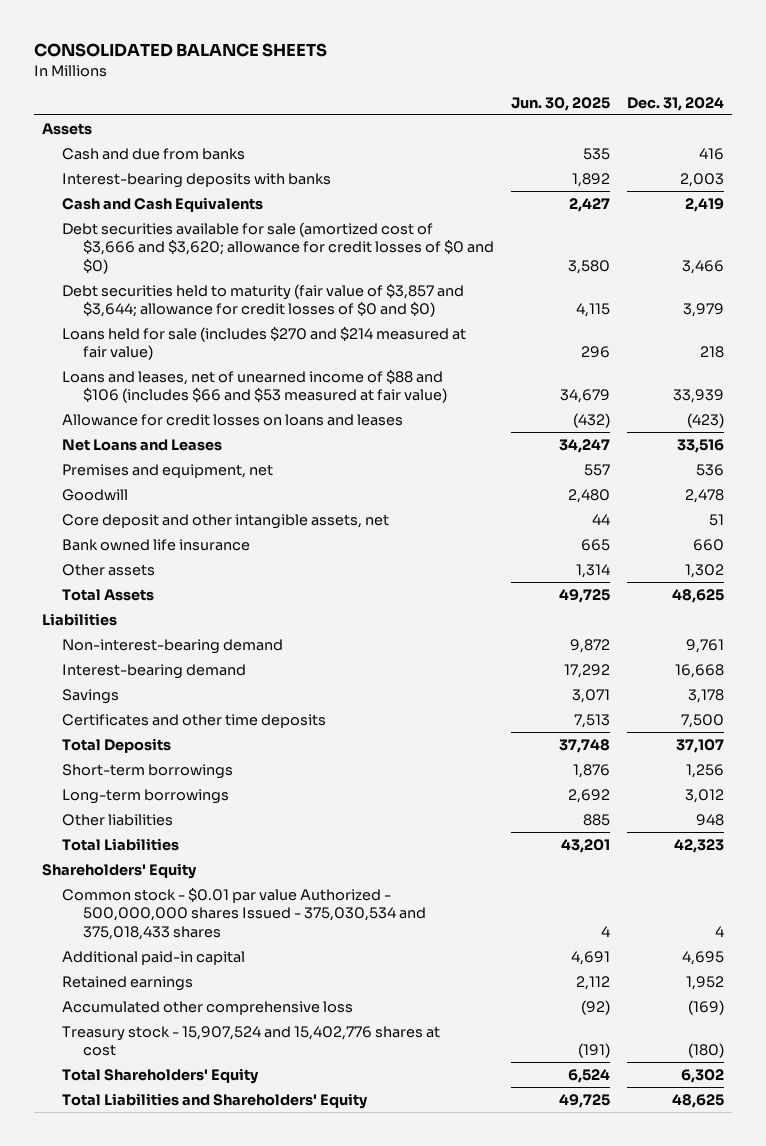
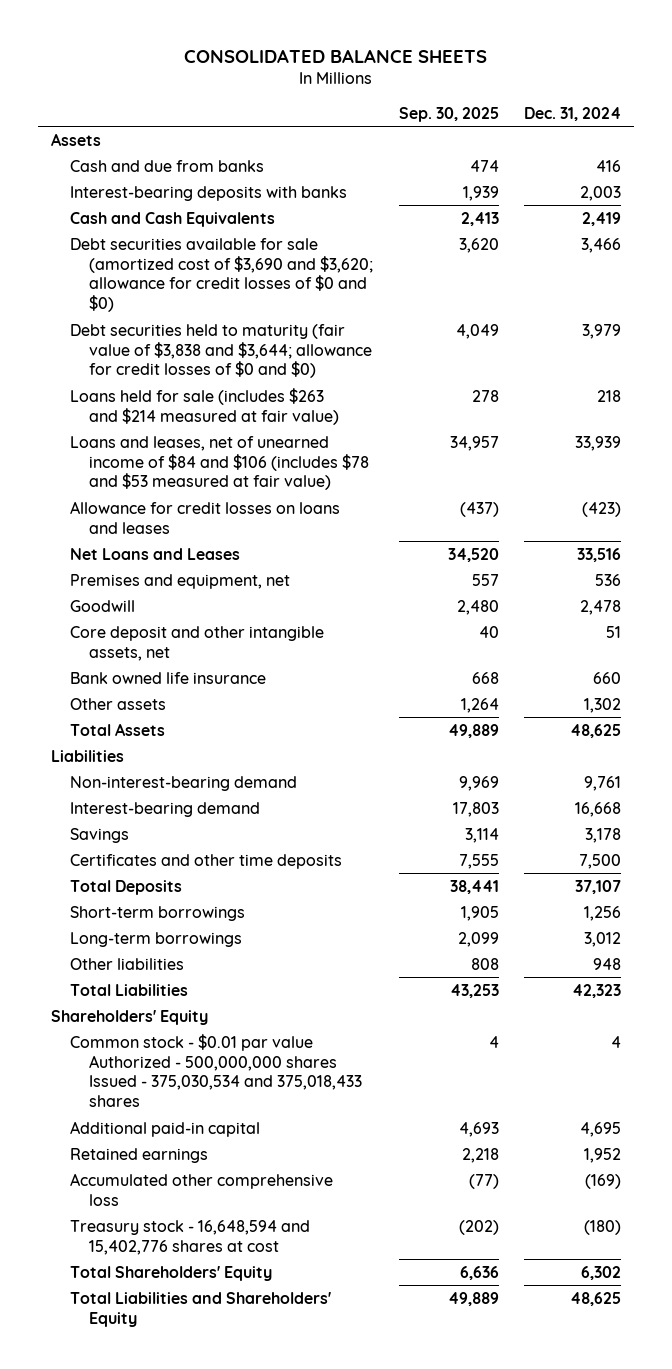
[510,96,610,111] Jun. 30, 2025 -> none
none -> [398,107,499,123] Sep. 30, 2025
[62,221,494,274] Debt securities available for sale (amortized cost of $3,666 and $3,620; allowance for credit losses of $0 and $0) -> [69,237,373,313] Debt securities available for sale (amortized cost of $3,690 and $3,620; allowance for credit losses of $0 and $0)
[62,283,465,318] Debt securities held to maturity (fair value of $3,857 and $3,644; allowance for credit losses of $0 and $0) -> [69,323,372,379] Debt securities held to maturity (fair value of $3,838 and $3,644; allowance for credit losses of $0 and $0)
[62,326,467,361] Loans held for sale (includes $270 and $214 measured at fair value) -> [69,387,339,425] Loans held for sale (includes $263 and $214 measured at fair value)
[62,369,447,404] Loans and leases, net of unearned income of $88 and $106 (includes $66 and $53 measured at fair value) -> [69,435,369,491] Loans and leases, net of unearned income of $84 and $106 (includes $78 and $53 measured at fair value)
[62,1025,441,1057] Treasury stock - 15,907,524 and 15,402,776 shares at cost -> [69,1219,310,1255] Treasury stock - 16,648,594 and 15,402,776 shares at cost

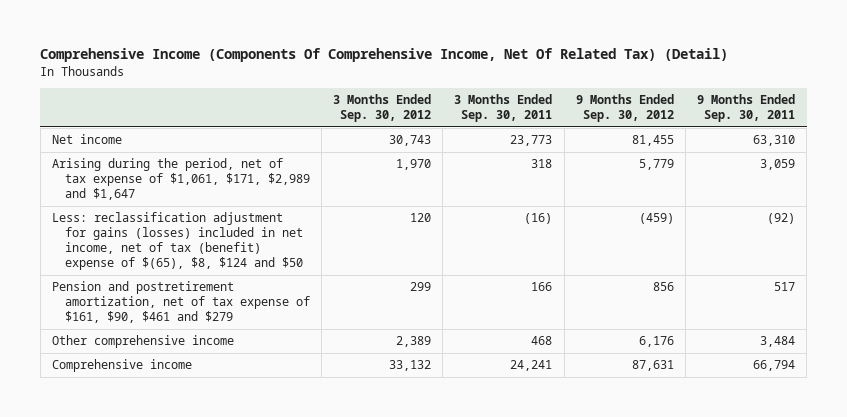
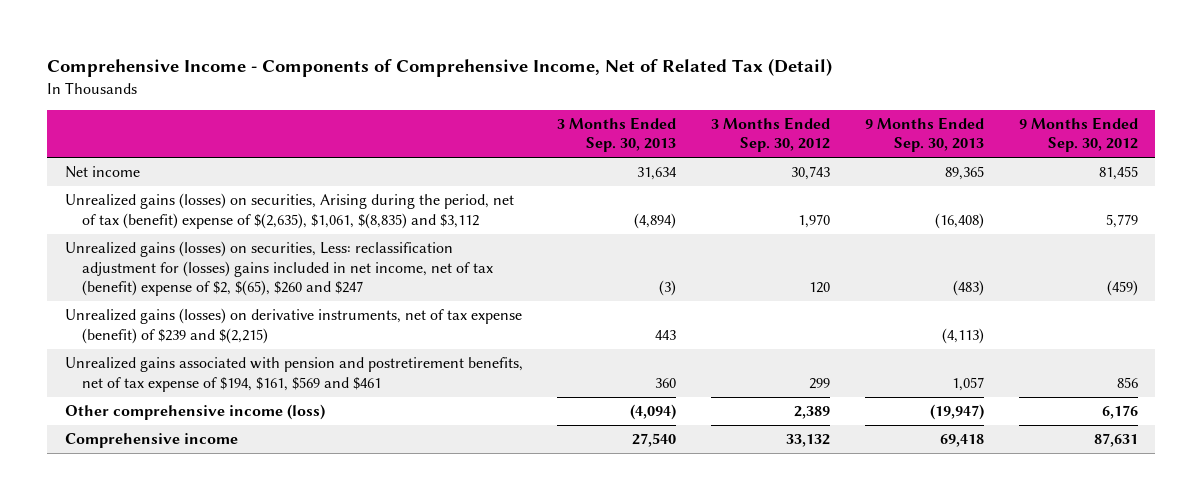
[40,48,729,63] Comprehensive Income (Components Of Comprehensive Income, Net Of Related Tax) (Detail) -> [47,58,833,78] Comprehensive Income - Components of Comprehensive Income, Net of Related Tax (Detail)
[454,94,553,123] 3 Months Ended Sep. 30, 2011 -> none
[697,94,796,123] 9 Months Ended Sep. 30, 2011 -> none
none -> [557,117,677,153] 3 Months Ended Sep. 30, 2013
none -> [865,117,985,153] 9 Months Ended Sep. 30, 2013
[51,158,310,201] Arising during the period, net of tax expense of $1,061, $171, $2,989 and $1,647 -> [64,193,514,229] Unrealized gains (losses) on securities, Arising during the period, net of tax (benefit) expense of $(2,635), $1,061, $(8,835) and $3,112
[51,212,303,271] Less: reclassification adjustment for gains (losses) included in net income, net of tax (benefit) expense of $(65), $8, $124 and $50 -> [64,241,493,296] Unrealized gains (losses) on securities, Less: reclassification adjustment for (losses) gains included in net income, net of tax (benefit) expense of $2, $(65), $260 and $247
none -> [64,308,522,344] Unrealized gains (losses) on derivative instruments, net of tax expense (benefit) of $239 and $(2,215)
[51,281,310,324] Pension and postretirement amortization, net of tax expense of $161, $90, $461 and $279 -> [64,357,523,392] Unrealized gains associated with pension and postretirement benefits, net of tax expense of $194, $161, $569 and $461
[51,335,234,349] Other comprehensive income -> [64,404,325,421] Other comprehensive income (loss)

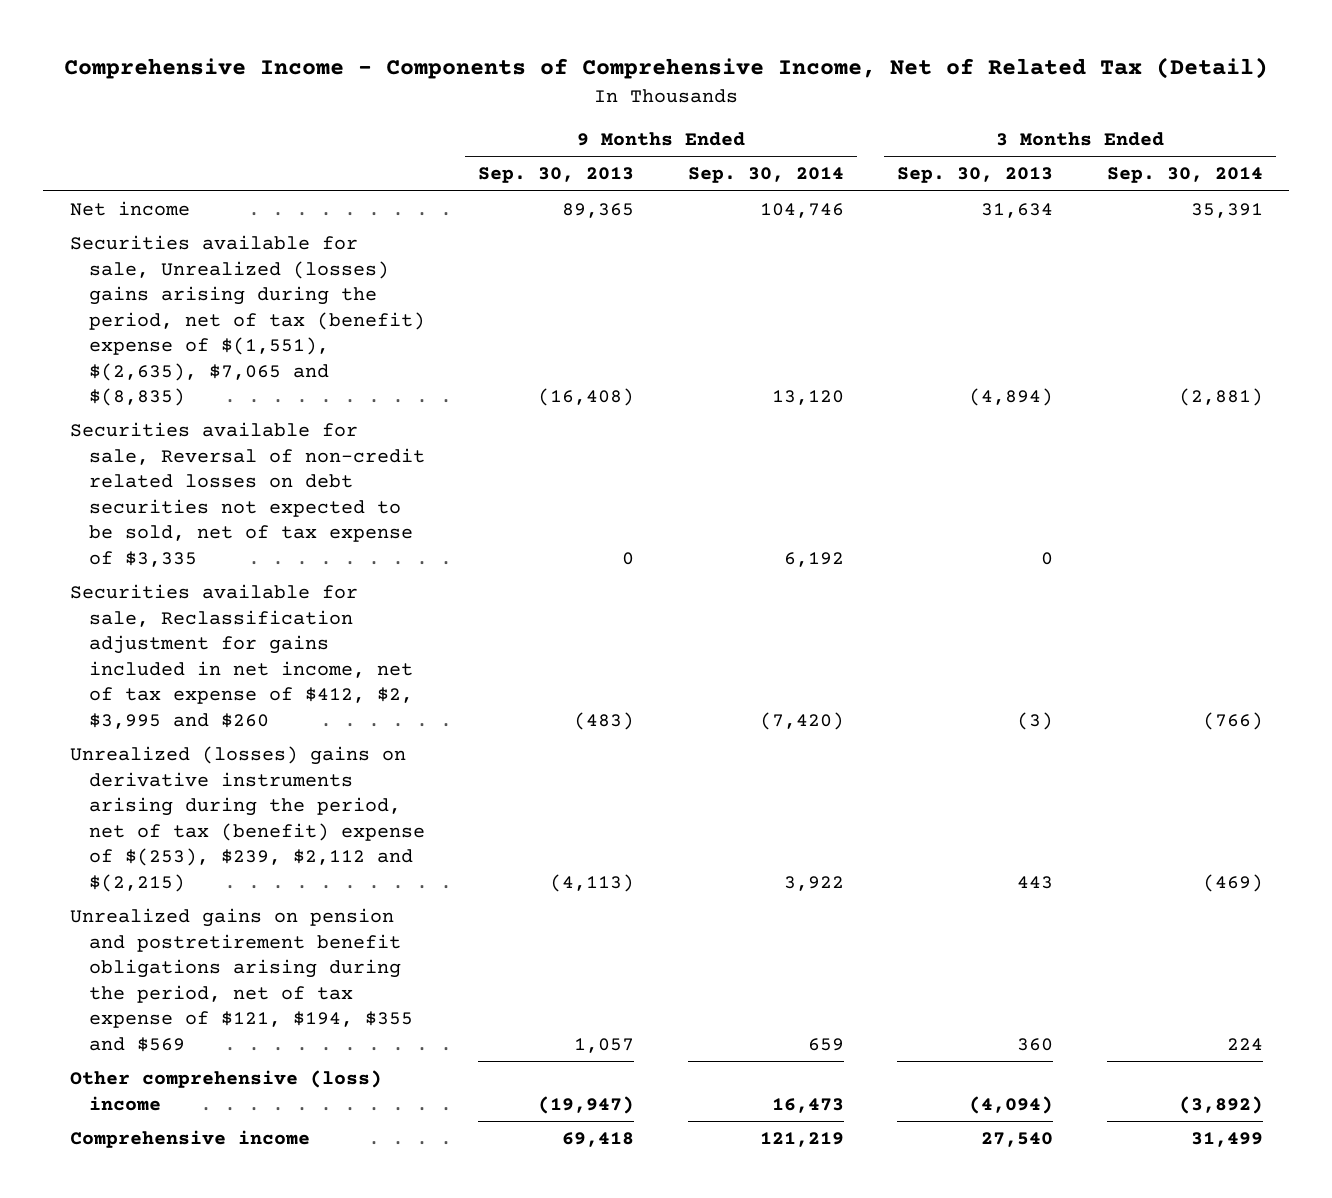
[711,117,831,153] 3 Months Ended Sep. 30, 2012 -> none
[1018,117,1138,153] 9 Months Ended Sep. 30, 2012 -> none
none -> [687,167,844,184] Sep. 30, 2014
none -> [1106,167,1263,184] Sep. 30, 2014
[64,193,514,229] Unrealized gains (losses) on securities, Arising during the period, net of tax (benefit) expense of $(2,635), $1,061, $(8,835) and $3,112 -> [69,235,425,407] Securities available for sale, Unrealized (losses) gains arising during the period, net of tax (benefit) expense of $(1,551), $(2,635), $7,065 and $(8,835)
none -> [69,422,425,567] Securities available for sale, Reversal of non-credit related losses on debt securities not expected to be sold, net of tax expense of $3,335
[64,241,493,296] Unrealized gains (losses) on securities, Less: reclassification adjustment for (losses) gains included in net income, net of tax (benefit) expense of $2, $(65), $260 and $247 -> [69,584,413,729] Securities available for sale, Reclassification adjustment for gains included in net income, net of tax expense of $412, $2, $3,995 and $260
[64,308,522,344] Unrealized gains (losses) on derivative instruments, net of tax expense (benefit) of $239 and $(2,215) -> [69,746,425,892] Unrealized (losses) gains on derivative instruments arising during the period, net of tax (benefit) expense of $(253), $239, $2,112 and $(2,215)
[64,357,523,392] Unrealized gains associated with pension and postretirement benefits, net of tax expense of $194, $161, $569 and $461 -> [69,908,413,1052] Unrealized gains on pension and postretirement benefit obligations arising during the period, net of tax expense of $121, $194, $355 and $569
[64,404,325,421] Other comprehensive income (loss) -> [69,1070,382,1111] Other comprehensive (loss) income

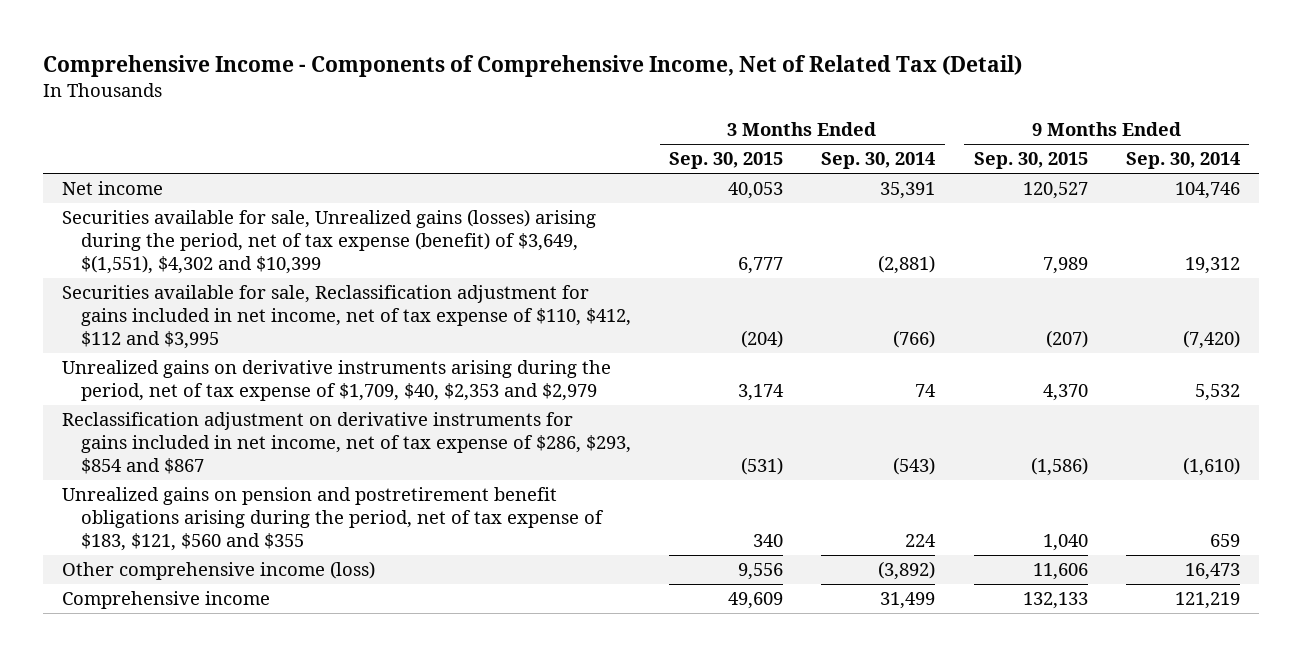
[478,167,635,184] Sep. 30, 2013 -> none
[897,167,1054,184] Sep. 30, 2013 -> none
none -> [669,152,784,170] Sep. 30, 2015
none -> [973,152,1088,170] Sep. 30, 2015
[69,422,425,567] Securities available for sale, Reversal of non-credit related losses on debt securities not expected to be sold, net of tax expense of $3,335 -> none
[69,235,425,407] Securities available for sale, Unrealized (losses) gains arising during the period, net of tax (benefit) expense of $(1,551), $(2,635), $7,065 and $(8,835) -> [62,209,597,275] Securities available for sale, Unrealized gains (losses) arising during the period, net of tax expense (benefit) of $3,649, $(1,551), $4,302 and $10,399
[771,390,844,406] 13,120 -> [1184,257,1240,275] 19,312
[69,584,413,729] Securities available for sale, Reclassification adjustment for gains included in net income, net of tax expense of $412, $2, $3,995 and $260 -> [62,285,632,350] Securities available for sale, Reclassification adjustment for gains included in net income, net of tax expense of $110, $412, $112 and $3,995
[69,746,425,892] Unrealized (losses) gains on derivative instruments arising during the period, net of tax (benefit) expense of $(253), $239, $2,112 and $(2,215) -> [62,360,612,402] Unrealized gains on derivative instruments arising during the period, net of tax expense of $1,709, $40, $2,353 and $2,979
[783,875,844,891] 3,922 -> [1194,384,1240,402] 5,532
[1202,873,1263,892] (469) -> [915,384,937,398] 74
none -> [62,412,632,475] Reclassification adjustment on derivative instruments for gains included in net income, net of tax expense of $286, $293, $854 and $867
[69,908,413,1052] Unrealized gains on pension and postretirement benefit obligations arising during the period, net of tax expense of $121, $194, $355 and $569 -> [62,487,605,552] Unrealized gains on pension and postretirement benefit obligations arising during the period, net of tax expense of $183, $121, $560 and $355
[69,1070,382,1111] Other comprehensive (loss) income -> [62,561,376,581] Other comprehensive income (loss)

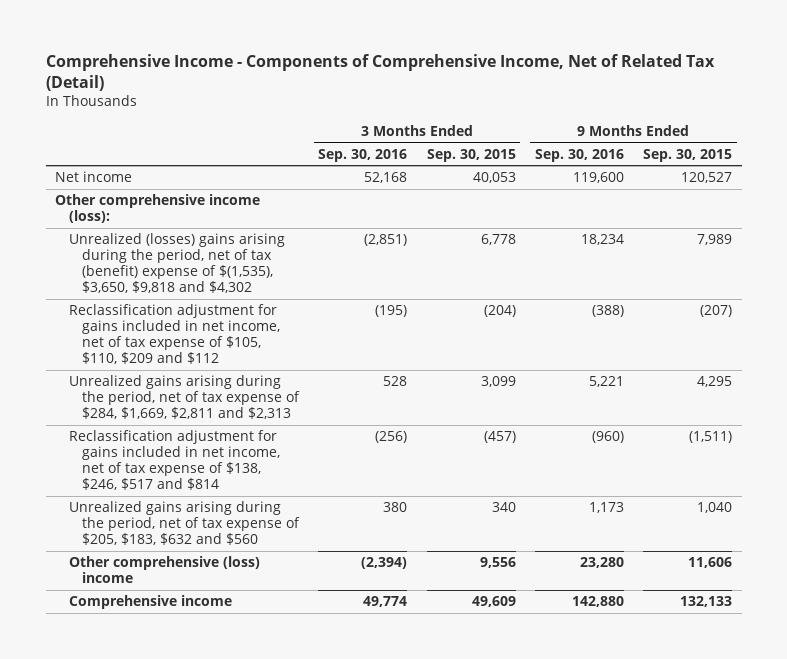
[821,152,936,170] Sep. 30, 2014 -> none
[1125,152,1240,170] Sep. 30, 2014 -> none
none -> [318,148,408,162] Sep. 30, 2016
none -> [534,148,624,162] Sep. 30, 2016
none -> [55,194,261,224] Other comprehensive income (loss):
[62,209,597,275] Securities available for sale, Unrealized gains (losses) arising during the period, net of tax expense (benefit) of $3,649, $(1,551), $4,302 and $10,399 -> [68,233,285,294] Unrealized (losses) gains arising during the period, net of tax (benefit) expense of $(1,535), $3,650, $9,818 and $4,302
[738,257,784,275] 6,777 -> [480,234,516,246] 6,778
[62,285,632,350] Securities available for sale, Reclassification adjustment for gains included in net income, net of tax expense of $110, $412, $112 and $3,995 -> [68,304,281,365] Reclassification adjustment for gains included in net income, net of tax expense of $105, $110, $209 and $112
[62,360,612,402] Unrealized gains on derivative instruments arising during the period, net of tax expense of $1,709, $40, $2,353 and $2,979 -> [68,375,301,420] Unrealized gains arising during the period, net of tax expense of $284, $1,669, $2,811 and $2,313
[738,384,785,402] 3,174 -> [480,376,516,388] 3,099
[1042,384,1088,402] 4,370 -> [696,376,732,388] 4,295
[62,412,632,475] Reclassification adjustment on derivative instruments for gains included in net income, net of tax expense of $286, $293, $854 and $867 -> [68,430,281,491] Reclassification adjustment for gains included in net income, net of tax expense of $138, $246, $517 and $814
[741,457,784,476] (531) -> [483,431,516,444] (457)
[1030,457,1088,477] (1,586) -> [688,431,732,444] (1,511)
[62,487,605,552] Unrealized gains on pension and postretirement benefit obligations arising during the period, net of tax expense of $183, $121, $560 and $355 -> [68,501,301,546] Unrealized gains arising during the period, net of tax expense of $205, $183, $632 and $560
[62,561,376,581] Other comprehensive income (loss) -> [68,556,260,584] Other comprehensive (loss) income

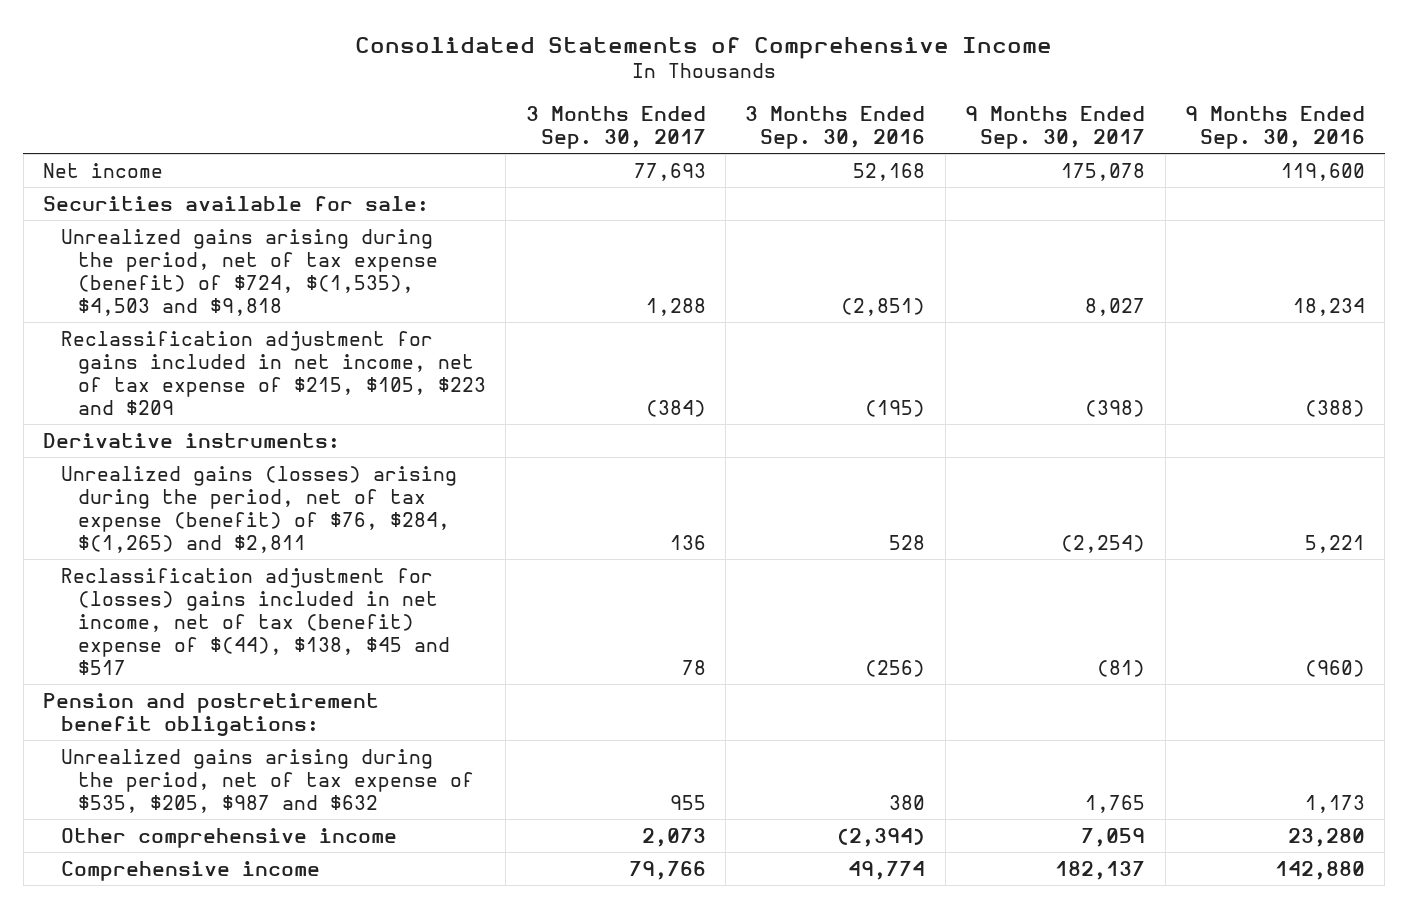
[45,53,715,91] Comprehensive Income - Components of Comprehensive Income, Net of Related Tax (Detail) -> [355,36,1053,59] Consolidated Statements of Comprehensive Income
[426,148,516,162] Sep. 30, 2015 -> none
[642,148,732,162] Sep. 30, 2015 -> none
none -> [525,105,706,149] 3 Months Ended Sep. 30, 2017
none -> [965,105,1146,149] 9 Months Ended Sep. 30, 2017
[55,194,261,224] Other comprehensive income (loss): -> none
none -> [43,195,430,211] Securities available for sale:
[68,233,285,294] Unrealized (losses) gains arising during the period, net of tax (benefit) expense of $(1,535), $3,650, $9,818 and $4,302 -> [60,228,438,317] Unrealized gains arising during the period, net of tax expense (benefit) of $724, $(1,535), $4,503 and $9,818
[68,304,281,365] Reclassification adjustment for gains included in net income, net of tax expense of $105, $110, $209 and $112 -> [60,330,486,416] Reclassification adjustment for gains included in net income, net of tax expense of $215, $105, $223 and $209
none -> [43,432,341,448] Derivative instruments:
[68,375,301,420] Unrealized gains arising during the period, net of tax expense of $284, $1,669, $2,811 and $2,313 -> [60,465,457,554] Unrealized gains (losses) arising during the period, net of tax expense (benefit) of $76, $284, $(1,265) and $2,811
[68,430,281,491] Reclassification adjustment for gains included in net income, net of tax expense of $138, $246, $517 and $814 -> [60,567,450,676] Reclassification adjustment for (losses) gains included in net income, net of tax (benefit) expense of $(44), $138, $45 and $517
none -> [43,692,380,736] Pension and postretirement benefit obligations:
[68,501,301,546] Unrealized gains arising during the period, net of tax expense of $205, $183, $632 and $560 -> [60,748,474,813] Unrealized gains arising during the period, net of tax expense of $535, $205, $987 and $632
[68,556,260,584] Other comprehensive (loss) income -> [60,827,397,848] Other comprehensive income

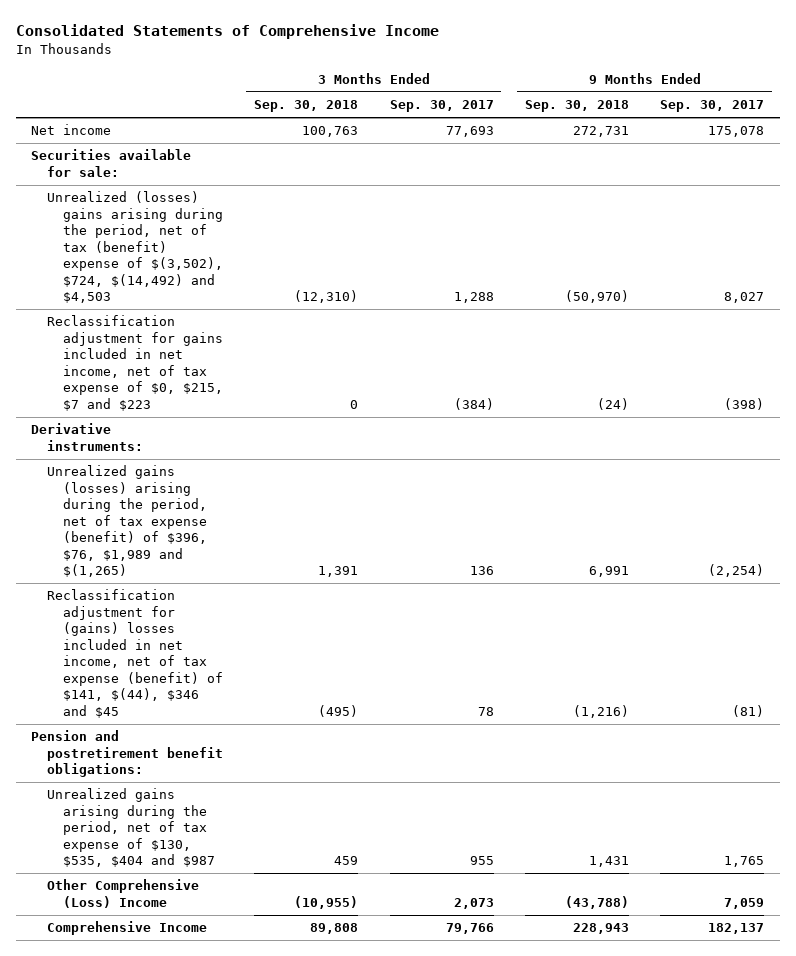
[745,105,926,149] 3 Months Ended Sep. 30, 2016 -> none
[1184,105,1365,149] 9 Months Ended Sep. 30, 2016 -> none
none -> [254,100,359,113] Sep. 30, 2018
none -> [524,100,629,113] Sep. 30, 2018
[60,228,438,317] Unrealized gains arising during the period, net of tax expense (benefit) of $724, $(1,535), $4,503 and $9,818 -> [47,191,223,304] Unrealized (losses) gains arising during the period, net of tax (benefit) expense of $(3,502), $724, $(14,492) and $4,503
[60,330,486,416] Reclassification adjustment for gains included in net income, net of tax expense of $215, $105, $223 and $209 -> [47,315,223,411] Reclassification adjustment for gains included in net income, net of tax expense of $0, $215, $7 and $223
[60,465,457,554] Unrealized gains (losses) arising during the period, net of tax expense (benefit) of $76, $284, $(1,265) and $2,811 -> [47,465,207,578] Unrealized gains (losses) arising during the period, net of tax expense (benefit) of $396, $76, $1,989 and $(1,265)
[60,567,450,676] Reclassification adjustment for (losses) gains included in net income, net of tax (benefit) expense of $(44), $138, $45 and $517 -> [47,589,223,718] Reclassification adjustment for (gains) losses included in net income, net of tax expense (benefit) of $141, $(44), $346 and $45
[60,748,474,813] Unrealized gains arising during the period, net of tax expense of $535, $205, $987 and $632 -> [47,788,215,868] Unrealized gains arising during the period, net of tax expense of $130, $535, $404 and $987
[60,827,397,848] Other comprehensive income -> [47,879,200,908] Other Comprehensive (Loss) Income
[60,860,320,881] Comprehensive income -> [47,921,208,936] Comprehensive Income

